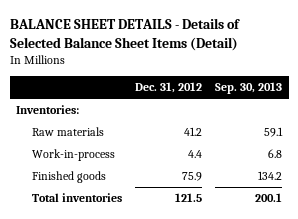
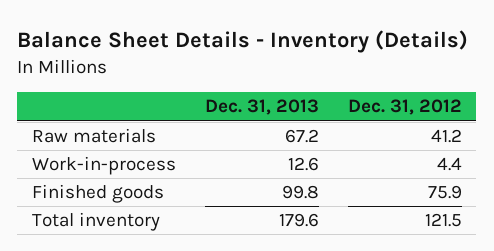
[9,17,240,51] BALANCE SHEET DETAILS - Details of Selected Balance Sheet Items (Detail) -> [17,30,469,54] Balance Sheet Details - Inventory (Details)
[215,82,283,95] Sep. 30, 2013 -> none
none -> [204,99,319,116] Dec. 31, 2013
[16,105,80,115] Inventories: -> none
[32,193,123,203] Total inventories -> [31,212,160,232] Total inventory

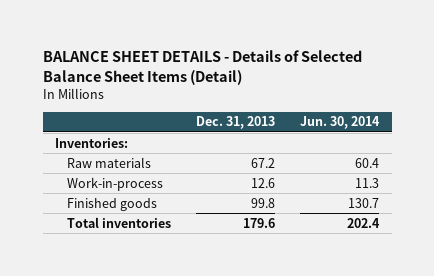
[17,30,469,54] Balance Sheet Details - Inventory (Details) -> [42,50,362,86] BALANCE SHEET DETAILS - Details of Selected Balance Sheet Items (Detail)
[347,99,462,116] Dec. 31, 2012 -> none
none -> [300,116,381,130] Jun. 30, 2014
none -> [55,137,129,148] Inventories:
[31,212,160,232] Total inventory -> [67,216,172,228] Total inventories

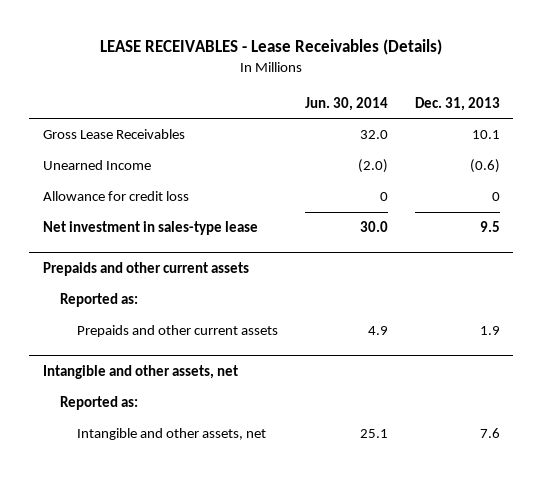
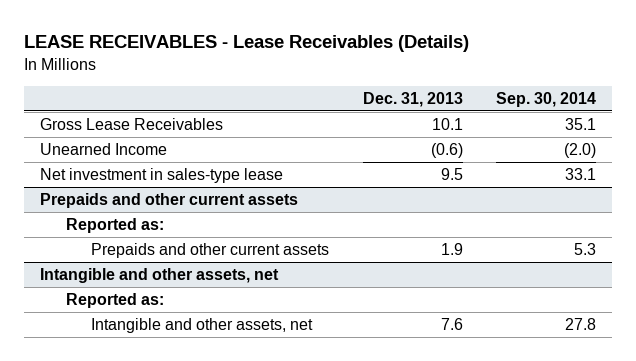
[304,96,388,111] Jun. 30, 2014 -> none
none -> [495,91,596,107] Sep. 30, 2014
[42,191,189,202] Allowance for credit loss -> none

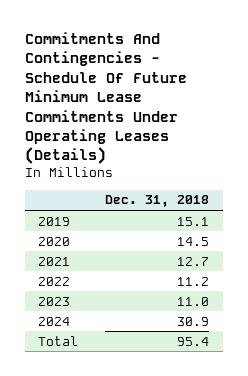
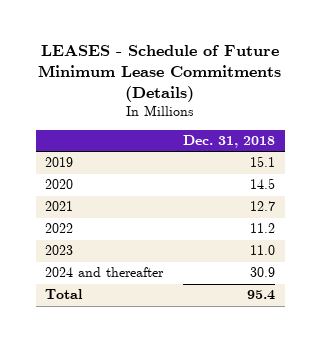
[24,32,187,165] Commitments And Contingencies - Schedule Of Future Minimum Lease Commitments Under Operating Leases (Details) -> [38,45,282,103] LEASES - Schedule of Future Minimum Lease Commitments (Details)
[38,316,71,326] 2024 -> [45,267,165,278] 2024 and thereafter

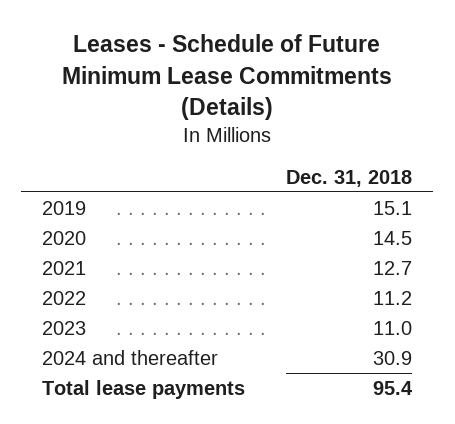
[38,45,282,103] LEASES - Schedule of Future Minimum Lease Commitments (Details) -> [62,34,393,120] Leases - Schedule of Future Minimum Lease Commitments (Details)
[45,289,84,300] Total -> [42,379,246,399] Total lease payments

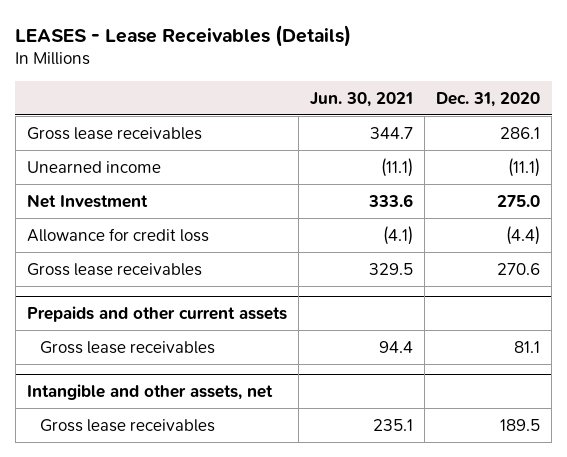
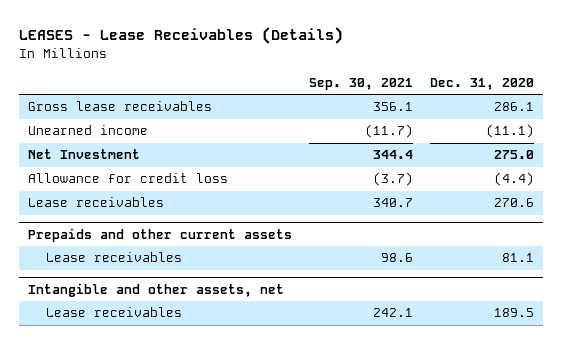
[310,91,414,107] Jun. 30, 2021 -> none
none -> [308,78,413,91] Sep. 30, 2021
[26,262,202,276] Gross lease receivables -> [27,197,164,208] Lease receivables
[40,340,216,354] Gross lease receivables -> [45,252,182,263] Lease receivables
[40,418,216,432] Gross lease receivables -> [45,307,182,318] Lease receivables

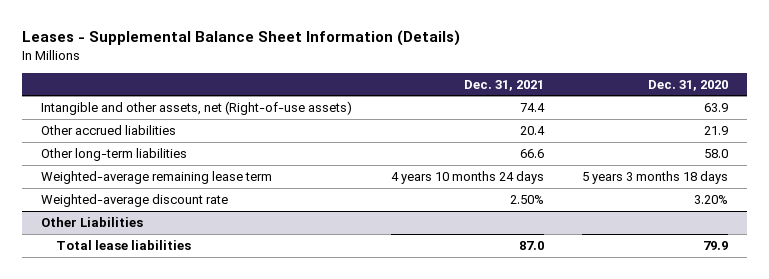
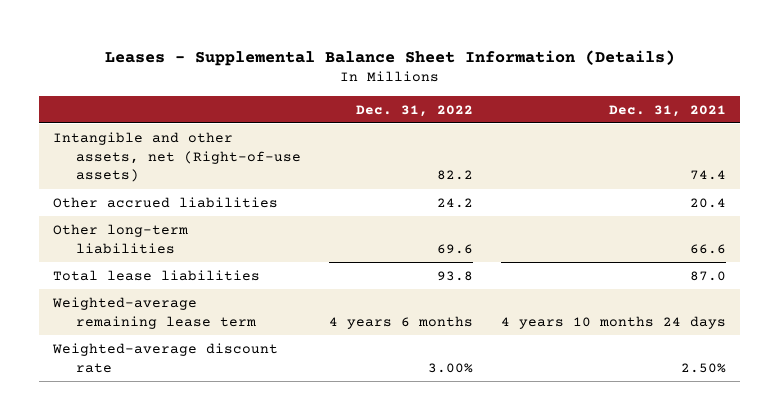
[648,79,729,91] Dec. 31, 2020 -> none
none -> [356,104,474,117] Dec. 31, 2022
none -> [53,269,261,281] Total lease liabilities
[41,216,144,227] Other Liabilities -> none
[56,239,192,250] Total lease liabilities -> none

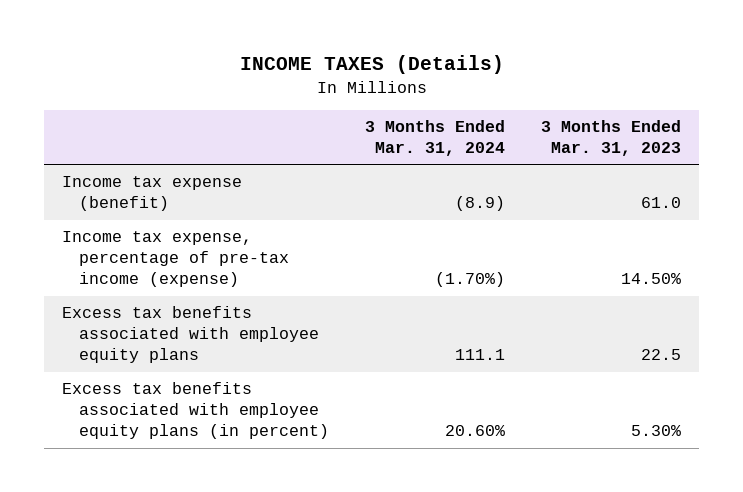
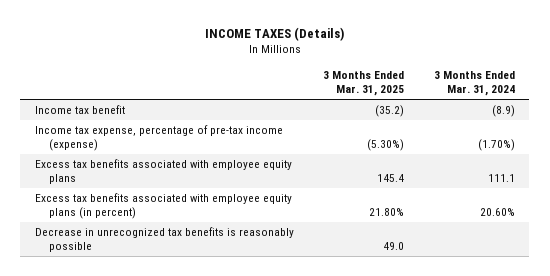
[540,120,681,157] 3 Months Ended Mar. 31, 2023 -> none
none -> [323,71,405,97] 3 Months Ended Mar. 31, 2025
[62,176,243,212] Income tax expense (benefit) -> [34,105,125,115] Income tax benefit
none -> [34,227,294,253] Decrease in unrecognized tax benefits is reasonably possible

